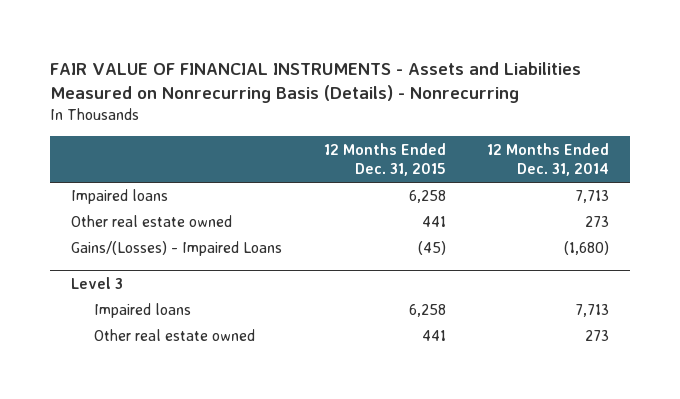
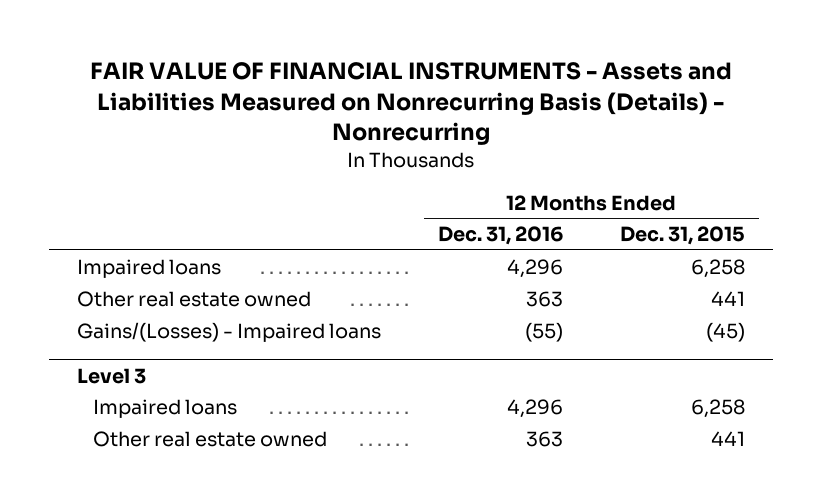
[487,142,610,177] 12 Months Ended Dec. 31, 2014 -> none
none -> [437,226,563,246] Dec. 31, 2016
[71,241,283,257] Gains/(Losses) - Impaired Loans -> [77,322,382,343] Gains/(Losses) - Impaired loans

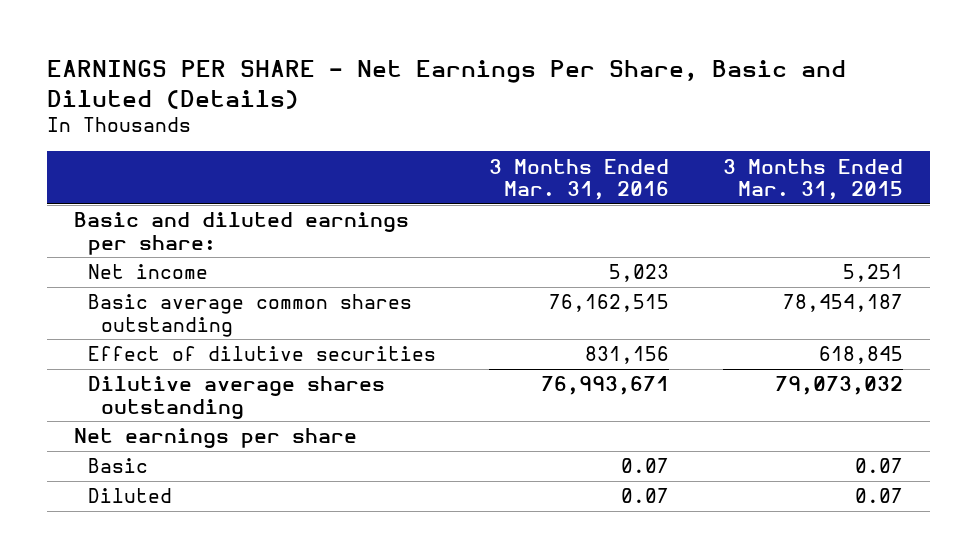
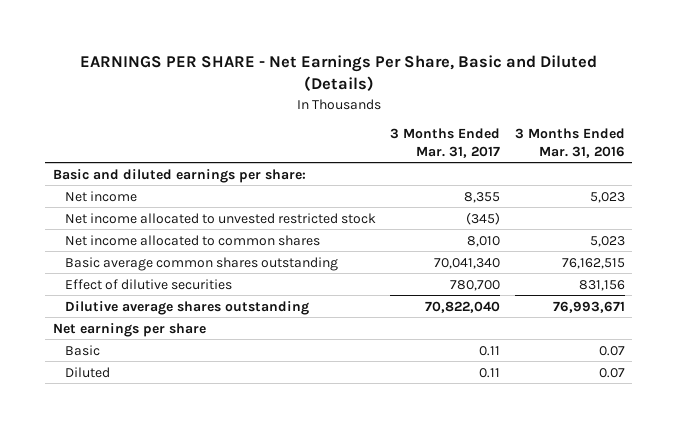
[723,158,904,200] 3 Months Ended Mar. 31, 2015 -> none
none -> [390,128,501,158] 3 Months Ended Mar. 31, 2017
none -> [65,212,377,224] Net income allocated to unvested restricted stock
none -> [65,234,321,246] Net income allocated to common shares

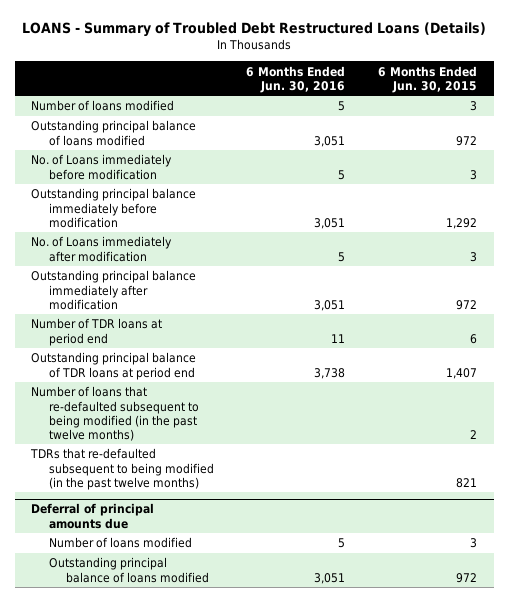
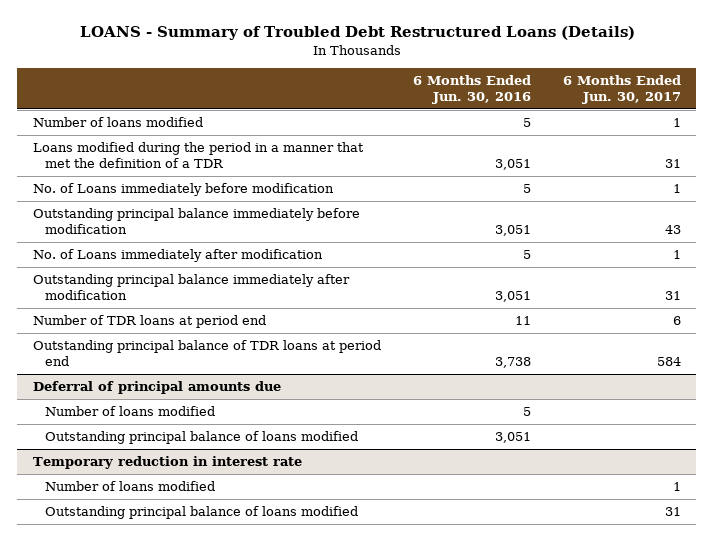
[378,65,478,93] 6 Months Ended Jun. 30, 2015 -> none
none -> [562,75,681,104] 6 Months Ended Jun. 30, 2017
[31,120,197,146] Outstanding principal balance of loans modified -> [33,142,365,168] Loans modified during the period in a manner that met the definition of a TDR
[31,386,199,441] Number of loans that re-defaulted subsequent to being modified (in the past twelve months) -> none
[30,448,214,490] TDRs that re-defaulted subsequent to being modified (in the past twelve months) -> none
none -> [33,456,303,470] Temporary reduction in interest rate
none -> [44,481,215,492] Number of loans modified
none -> [44,506,358,520] Outstanding principal balance of loans modified

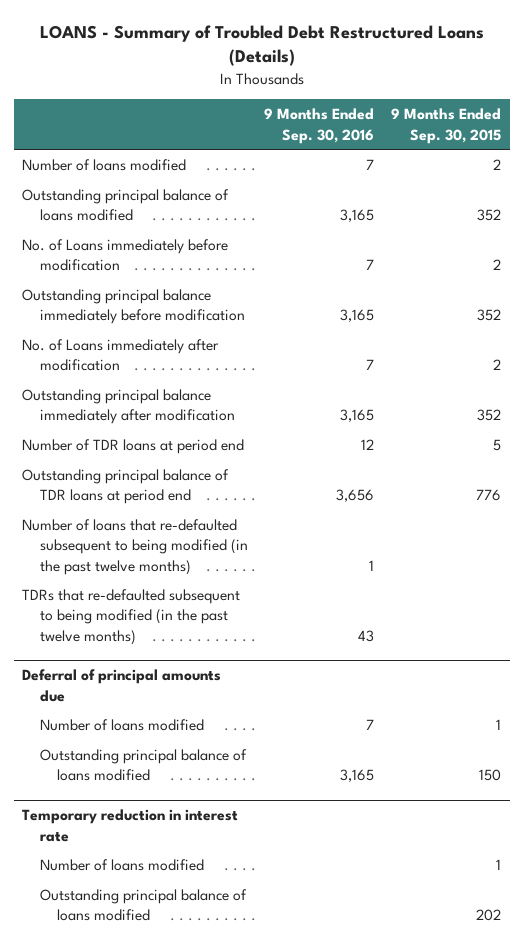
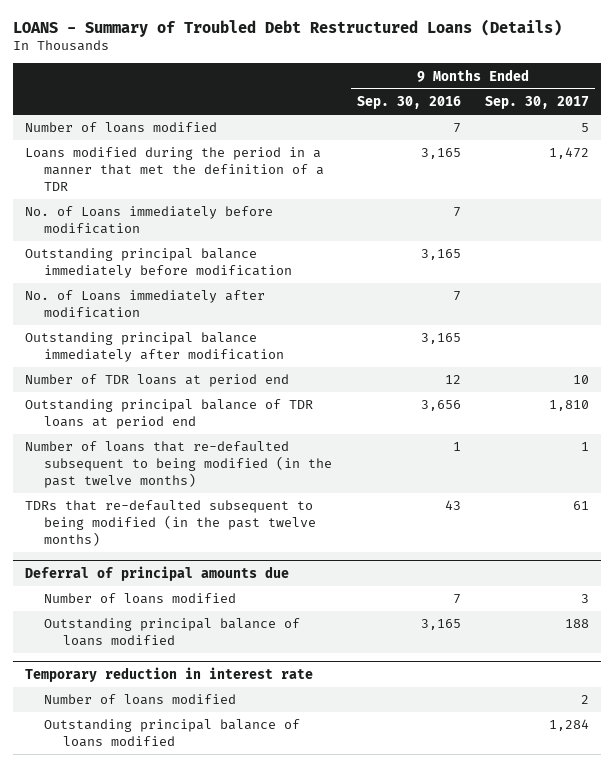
[391,108,502,144] 9 Months Ended Sep. 30, 2015 -> none
none -> [484,96,589,110] Sep. 30, 2017
[22,188,230,222] Outstanding principal balance of loans modified -> [25,147,325,191] Loans modified during the period in a manner that met the definition of a TDR

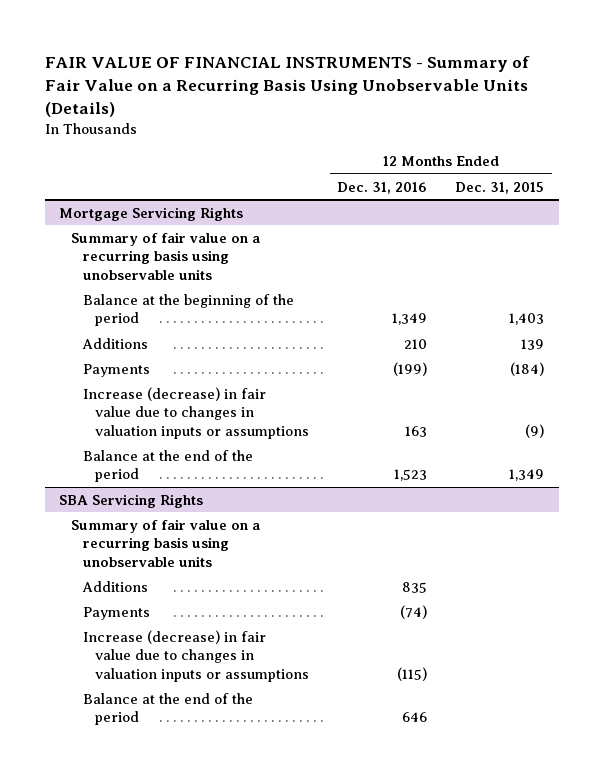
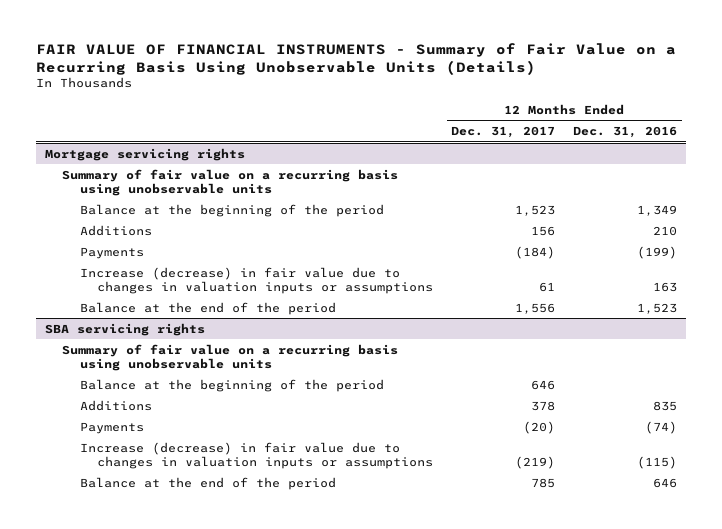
[455,181,545,194] Dec. 31, 2015 -> none
none -> [451,126,556,139] Dec. 31, 2017
[59,206,244,221] Mortgage Servicing Rights -> [44,147,245,161] Mortgage servicing rights
[59,493,204,508] SBA Servicing Rights -> [44,322,205,336] SBA servicing rights
none -> [79,378,384,392] Balance at the beginning of the period

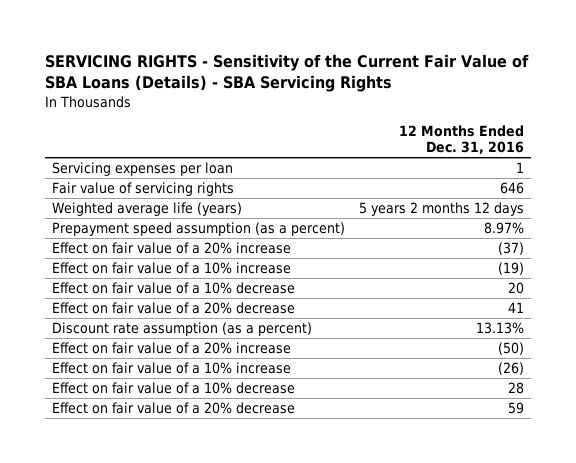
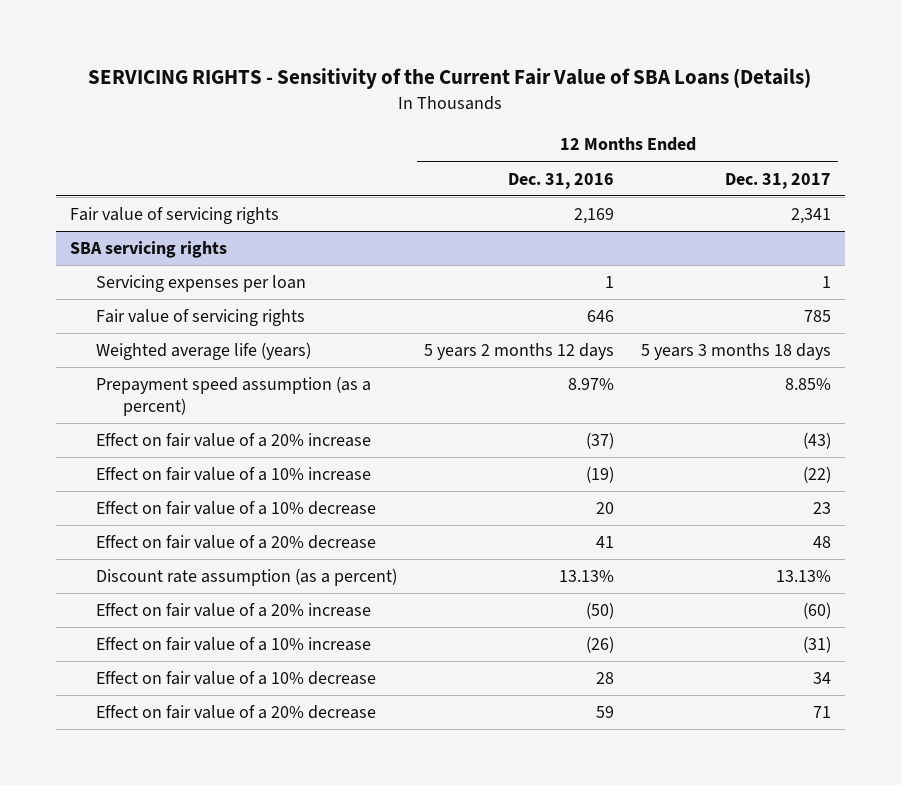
[44,53,529,93] SERVICING RIGHTS - Sensitivity of the Current Fair Value of SBA Loans (Details) - SBA Servicing Rights -> [88,68,812,90] SERVICING RIGHTS - Sensitivity of the Current Fair Value of SBA Loans (Details)
none -> [725,172,832,189] Dec. 31, 2017
none -> [69,207,279,225] Fair value of servicing rights
none -> [69,241,227,259] SBA servicing rights

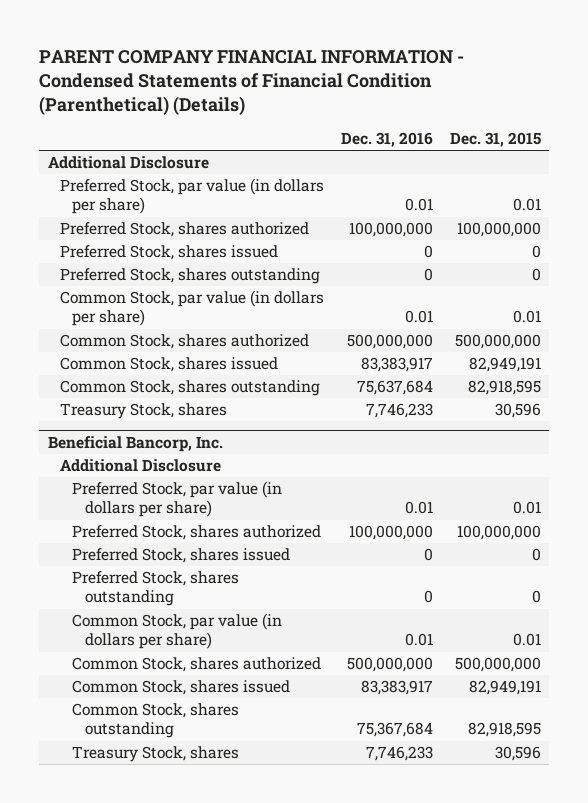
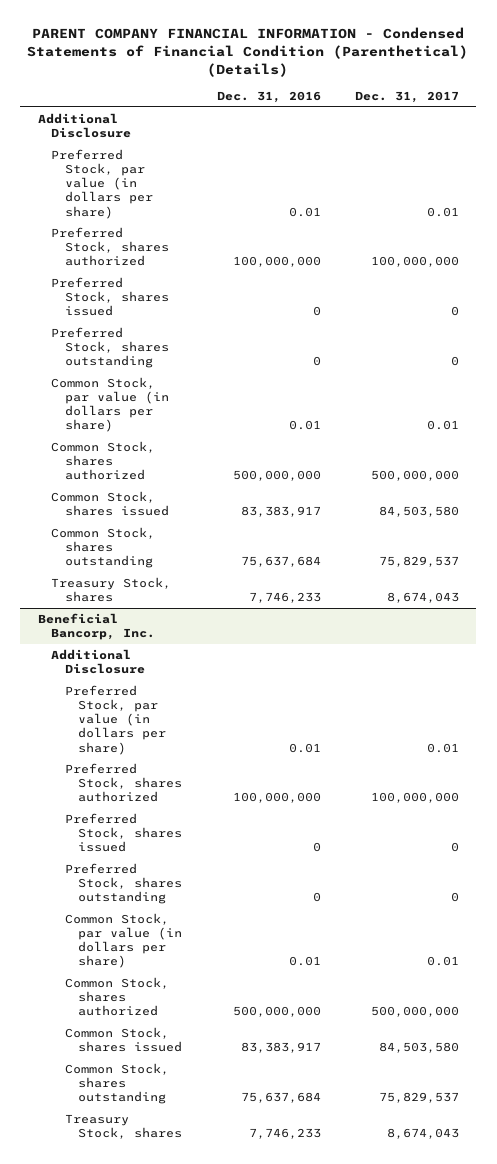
[449,132,541,148] Dec. 31, 2015 -> none
none -> [355,91,460,104] Dec. 31, 2017
[356,722,433,738] 75,367,684 -> [240,1092,321,1104] 75,637,684

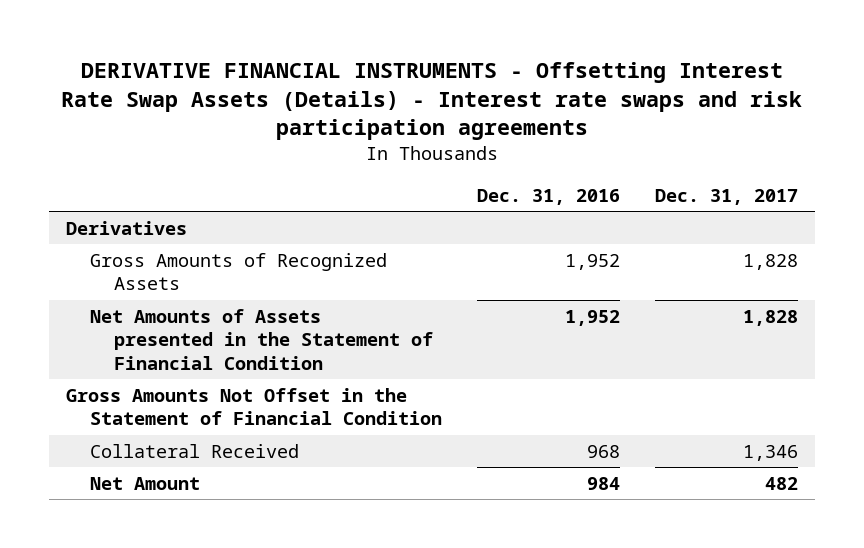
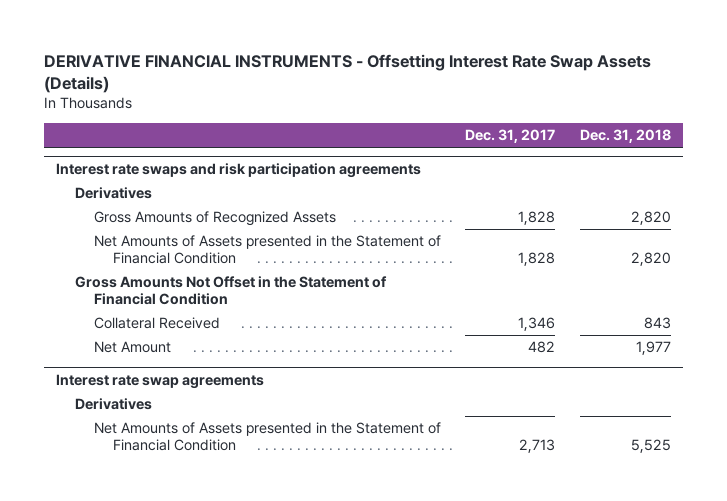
[60,61,802,141] DERIVATIVE FINANCIAL INSTRUMENTS - Offsetting Interest Rate Swap Assets (Details) - Interest rate swaps and risk participation agreements -> [44,53,652,94] DERIVATIVE FINANCIAL INSTRUMENTS - Offsetting Interest Rate Swap Assets (Details)
[476,188,620,205] Dec. 31, 2016 -> none
none -> [579,129,671,144] Dec. 31, 2018
none -> [56,162,422,178] Interest rate swaps and risk participation agreements
none -> [56,373,265,389] Interest rate swap agreements
none -> [75,398,153,411] Derivatives
none -> [94,422,442,451] Net Amounts of Assets presented in the Statement of Financial Condition

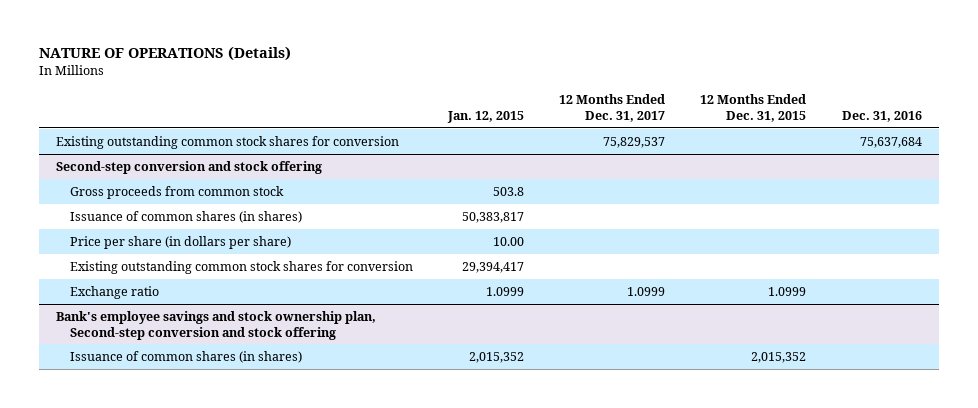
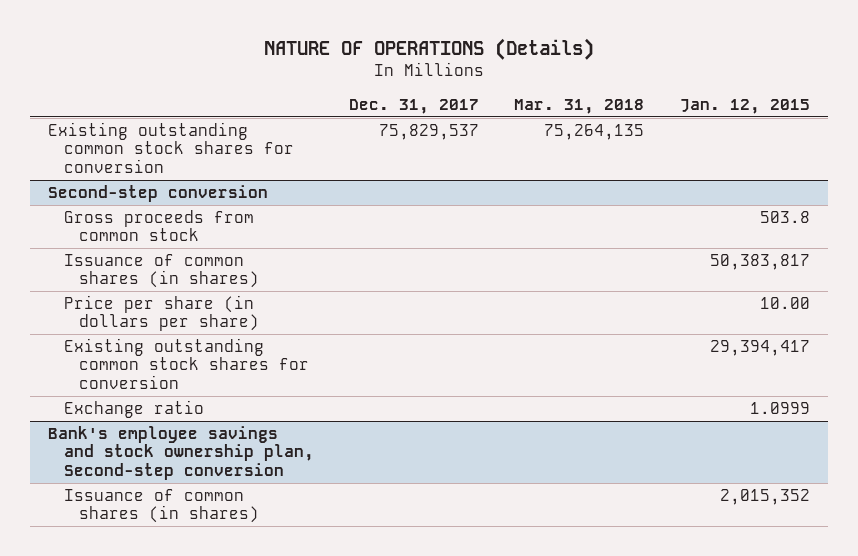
[559,94,666,123] 12 Months Ended Dec. 31, 2017 -> none
[700,94,807,123] 12 Months Ended Dec. 31, 2015 -> none
[841,111,922,123] Dec. 31, 2016 -> none
none -> [349,99,480,115] Dec. 31, 2017
none -> [514,99,645,115] Mar. 31, 2018
[56,160,323,174] Second-step conversion and stock offering -> [48,184,269,202] Second-step conversion
[56,310,377,340] Bank's employee savings and stock ownership plan, Second-step conversion and stock offering -> [48,425,314,480] Bank's employee savings and stock ownership plan, Second-step conversion

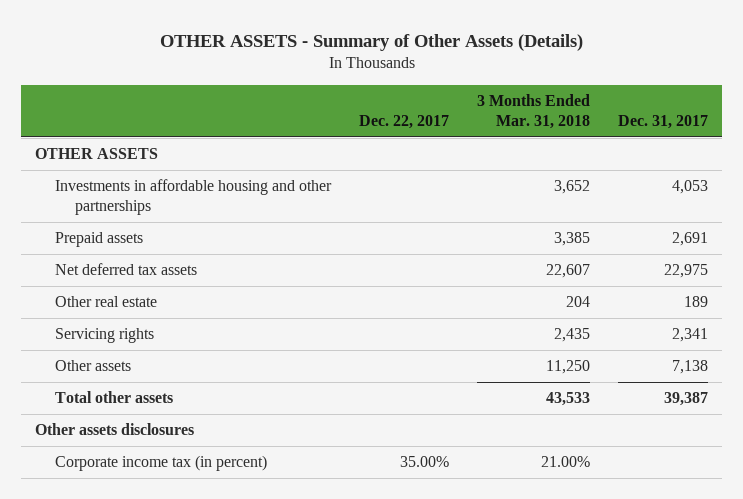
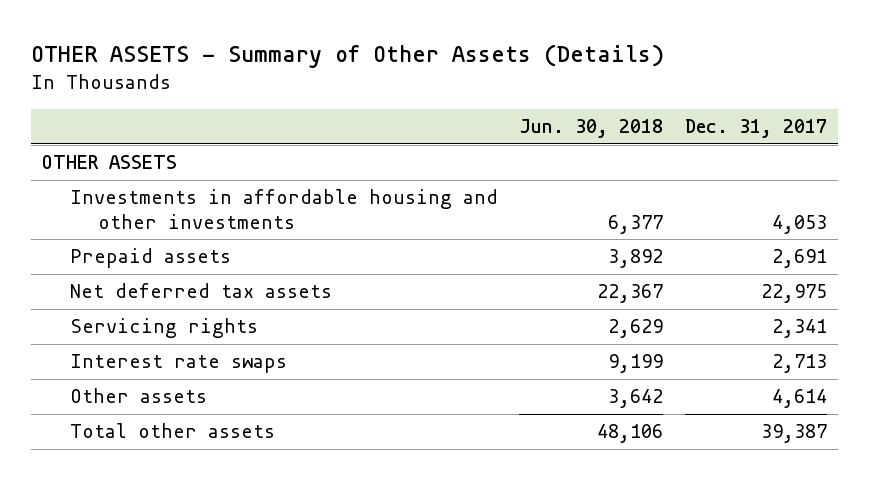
[359,115,450,130] Dec. 22, 2017 -> none
[476,93,590,130] 3 Months Ended Mar. 31, 2018 -> none
none -> [519,119,664,139] Jun. 30, 2018
[55,179,333,216] Investments in affordable housing and other partnerships -> [69,189,498,229] Investments in affordable housing and other investments
[55,296,158,308] Other real estate -> none
none -> [69,354,287,374] Interest rate swaps
[671,360,708,375] 7,138 -> [771,389,827,409] 4,614
[35,423,195,436] Other assets disclosures -> none
[55,455,268,472] Corporate income tax (in percent) -> none

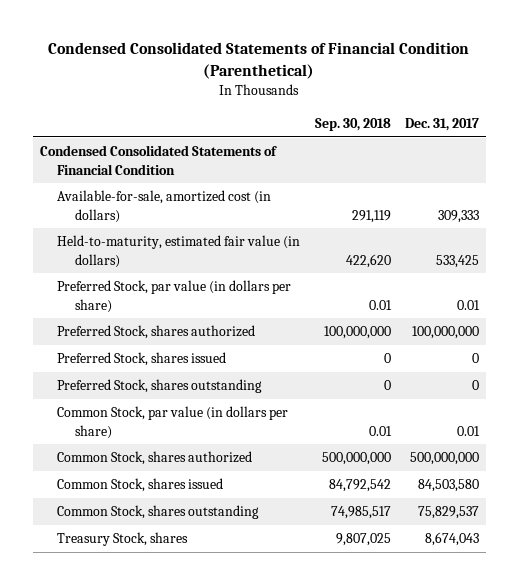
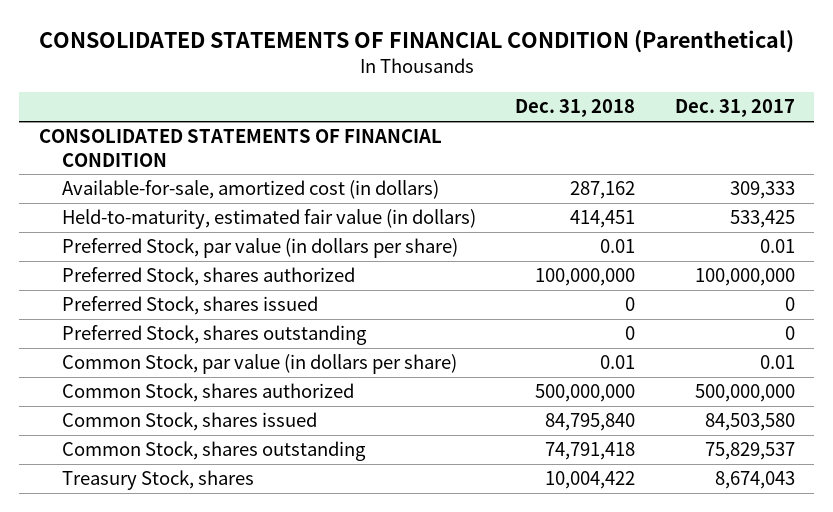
[48,42,470,80] Condensed Consolidated Statements of Financial Condition (Parenthetical) -> [38,30,794,54] CONSOLIDATED STATEMENTS OF FINANCIAL CONDITION (Parenthetical)
[314,117,391,131] Sep. 30, 2018 -> none
none -> [515,99,636,118] Dec. 31, 2018
[39,145,277,175] Condensed Consolidated Statements of Financial Condition -> [38,129,442,167] CONSOLIDATED STATEMENTS OF FINANCIAL CONDITION

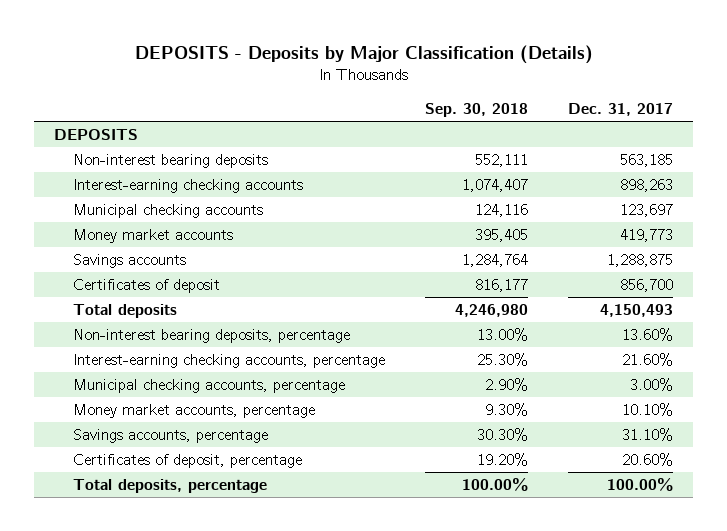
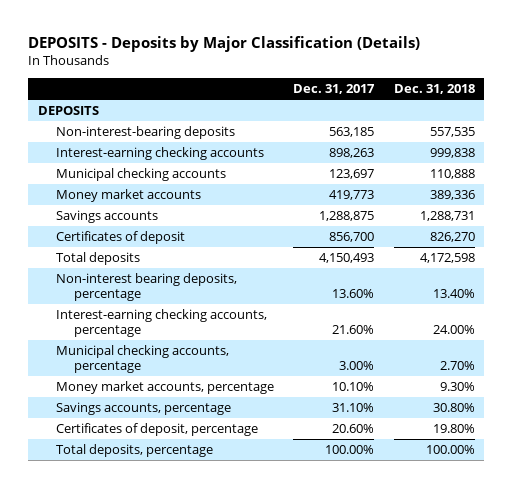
[424,103,528,118] Sep. 30, 2018 -> none
none -> [393,84,475,95] Dec. 31, 2018
[72,154,268,169] Non-interest bearing deposits -> [55,126,235,140] Non-interest-bearing deposits

